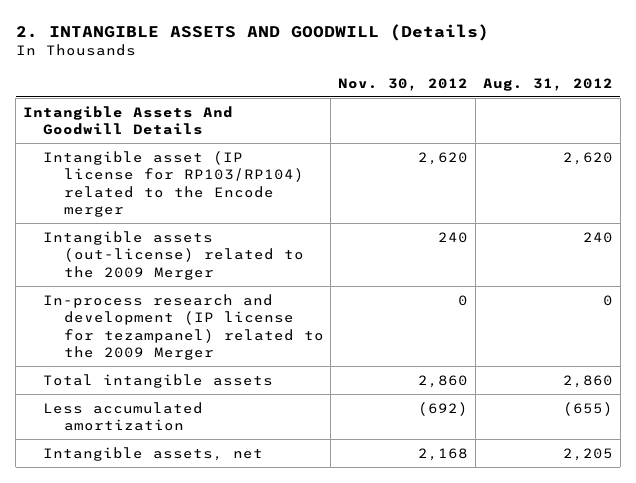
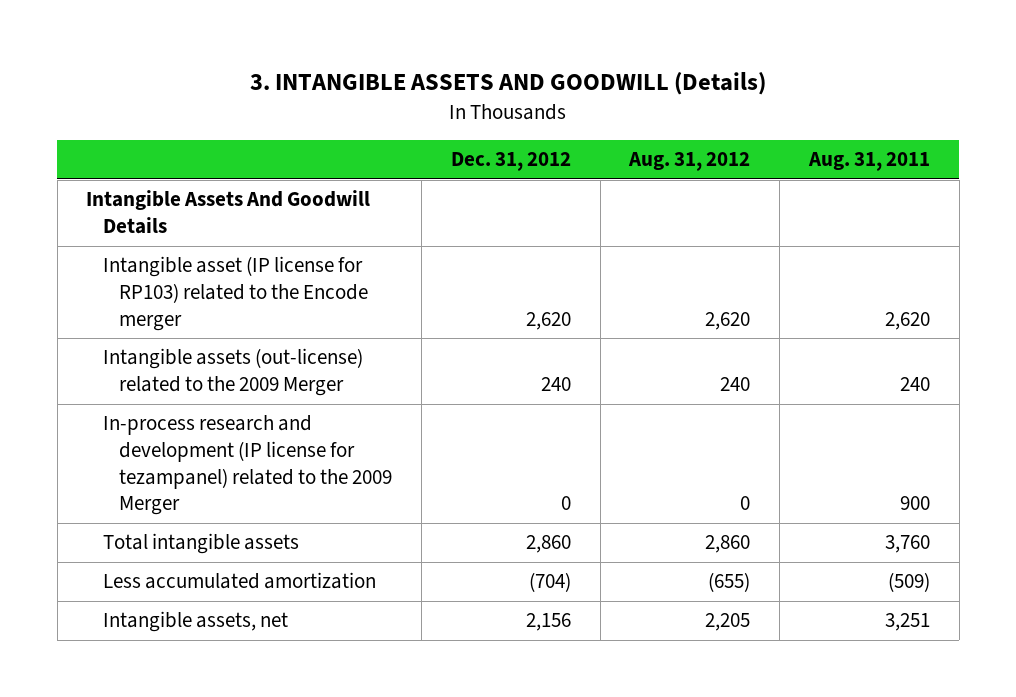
[15,23,489,41] 2. INTANGIBLE ASSETS AND GOODWILL (Details) -> [250,72,767,96] 3. INTANGIBLE ASSETS AND GOODWILL (Details)
[338,77,469,91] Nov. 30, 2012 -> none
none -> [450,152,571,172] Dec. 31, 2012
none -> [807,152,930,172] Aug. 31, 2011
[43,150,304,218] Intangible asset (IP license for RP103/RP104) related to the Encode merger -> [102,256,369,331] Intangible asset (IP license for RP103) related to the Encode merger

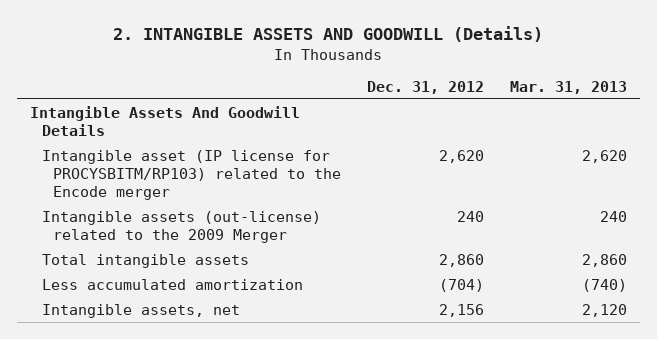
[250,72,767,96] 3. INTANGIBLE ASSETS AND GOODWILL (Details) -> [113,25,544,42] 2. INTANGIBLE ASSETS AND GOODWILL (Details)
[628,152,751,172] Aug. 31, 2012 -> none
[807,152,930,172] Aug. 31, 2011 -> none
none -> [509,80,627,94] Mar. 31, 2013
[102,256,369,331] Intangible asset (IP license for RP103) related to the Encode merger -> [41,149,342,201] Intangible asset (IP license for PROCYSBITM/RP103) related to the Encode merger
[102,415,393,516] In-process research and development (IP license for tezampanel) related to the 2009 Merger -> none

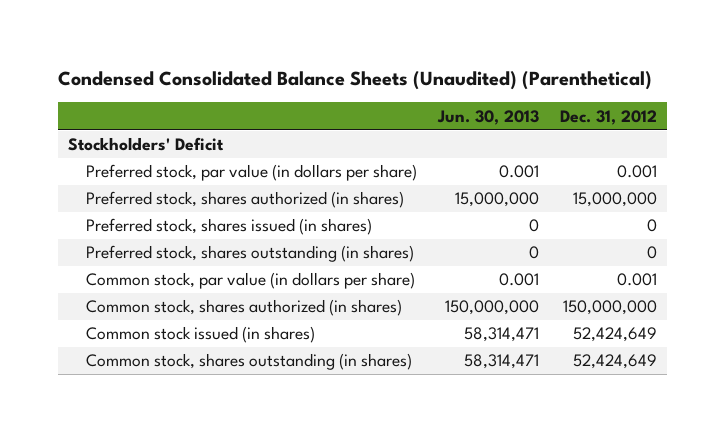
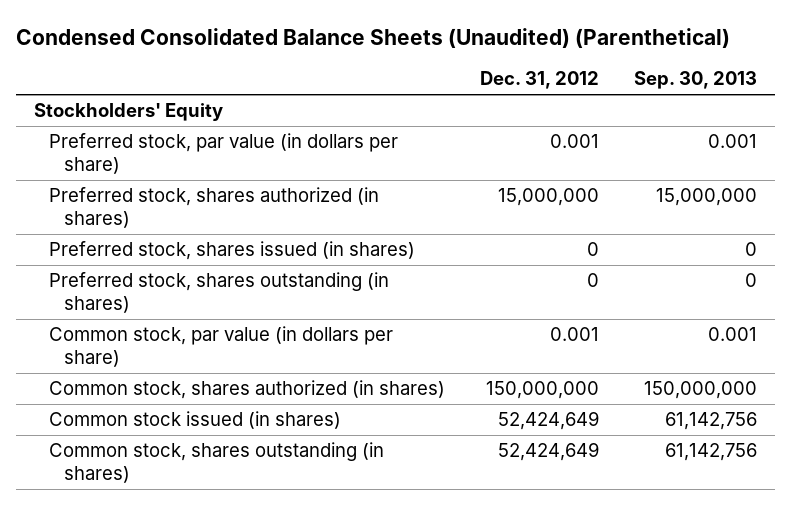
[436,109,539,125] Jun. 30, 2013 -> none
none -> [634,71,758,90] Sep. 30, 2013
[68,137,225,152] Stockholders' Deficit -> [33,103,223,122] Stockholders' Equity

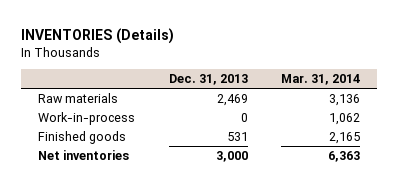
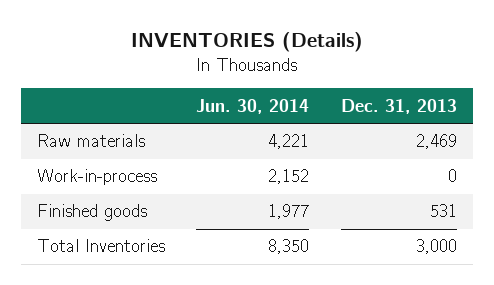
[281,74,361,86] Mar. 31, 2014 -> none
none -> [196,98,310,114] Jun. 30, 2014
[38,149,130,160] Net inventories -> [36,239,165,253] Total Inventories

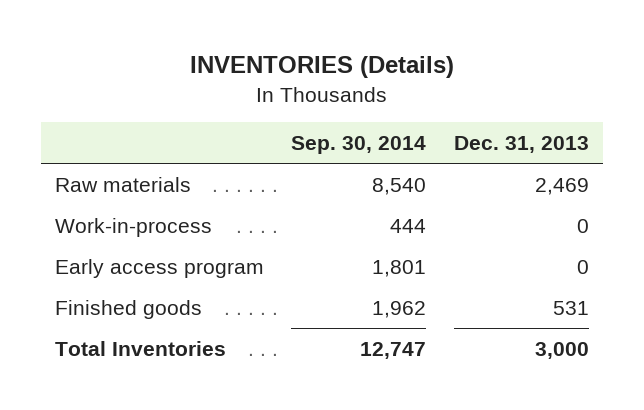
[196,98,310,114] Jun. 30, 2014 -> none
none -> [291,136,427,155] Sep. 30, 2014
none -> [54,258,264,278] Early access program

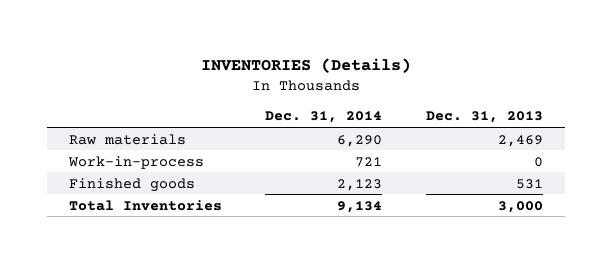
[291,136,427,155] Sep. 30, 2014 -> none
none -> [265,111,383,124] Dec. 31, 2014
[54,258,264,278] Early access program -> none

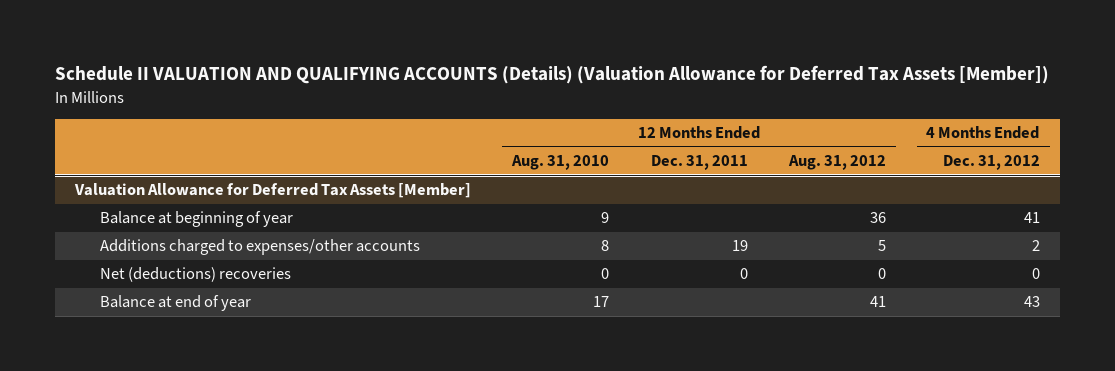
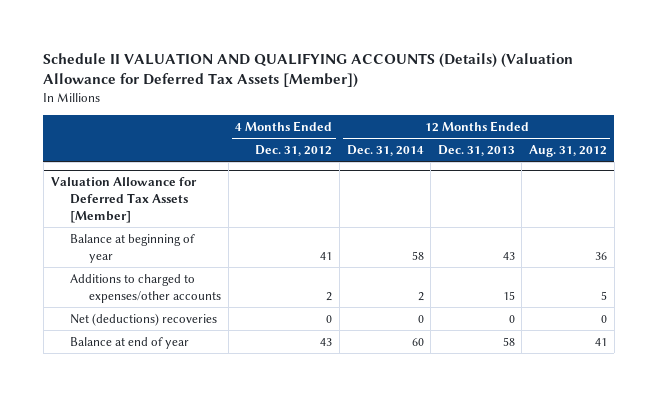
[511,155,610,171] Aug. 31, 2010 -> none
[650,155,748,171] Dec. 31, 2011 -> none
none -> [346,145,424,157] Dec. 31, 2014
none -> [437,145,515,157] Dec. 31, 2013
[99,239,420,256] Additions charged to expenses/other accounts -> [69,273,222,303] Additions to charged to expenses/other accounts

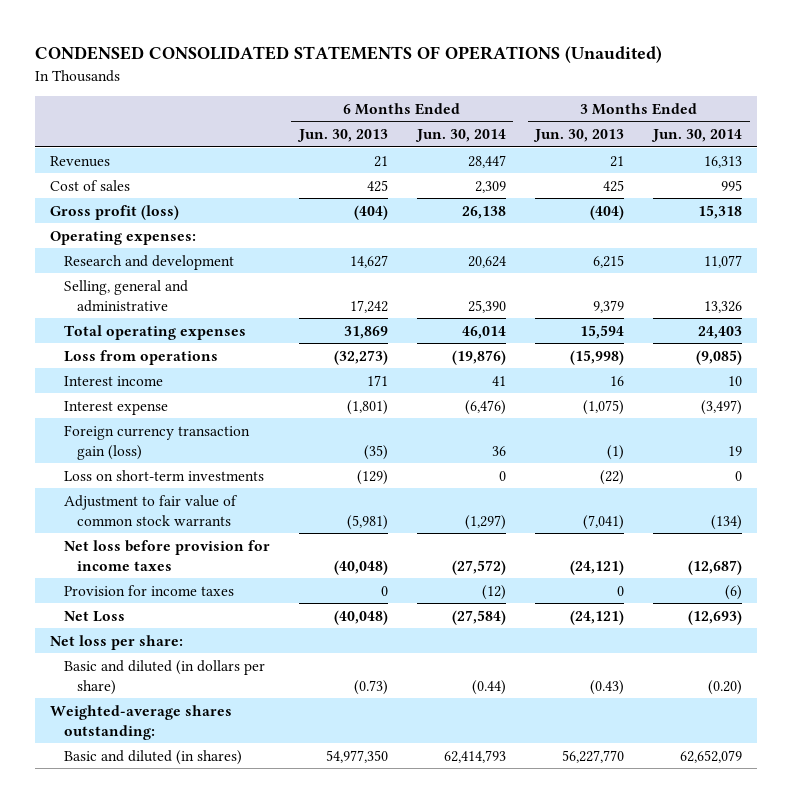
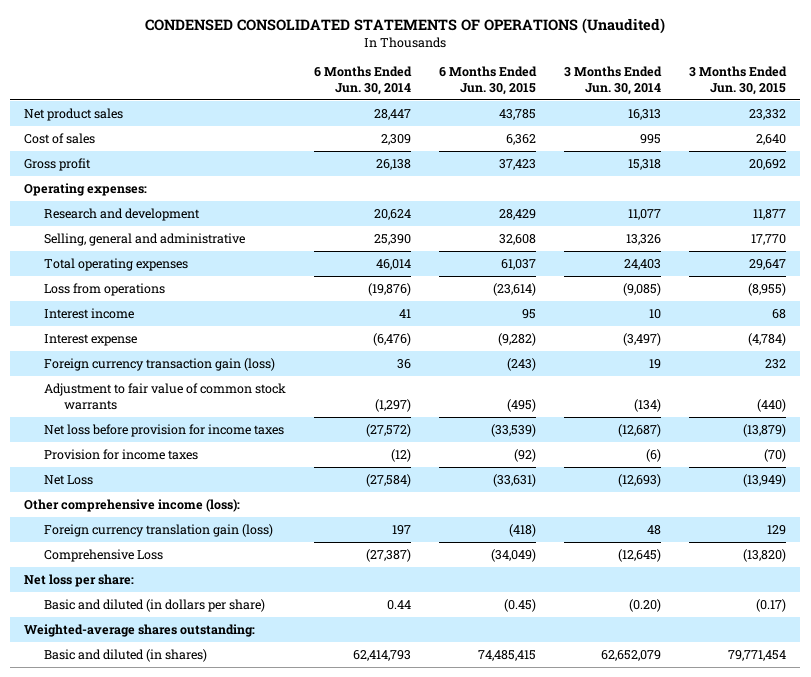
[296,129,388,143] Jun. 30, 2013 -> none
[533,129,625,143] Jun. 30, 2013 -> none
none -> [439,65,538,95] 6 Months Ended Jun. 30, 2015
none -> [689,65,788,95] 3 Months Ended Jun. 30, 2015
[49,155,110,167] Revenues -> [24,107,124,121] Net product sales
[49,204,179,220] Gross profit (loss) -> [24,157,92,171] Gross profit
[63,469,264,481] Loss on short-term investments -> none
none -> [24,498,241,512] Other comprehensive income (loss):
none -> [44,523,274,537] Foreign currency translation gain (loss)
none -> [44,548,164,562] Comprehensive Loss
[471,679,506,695] (0.44) -> [387,599,412,610] 0.44

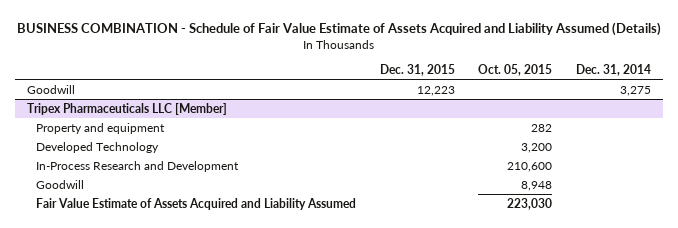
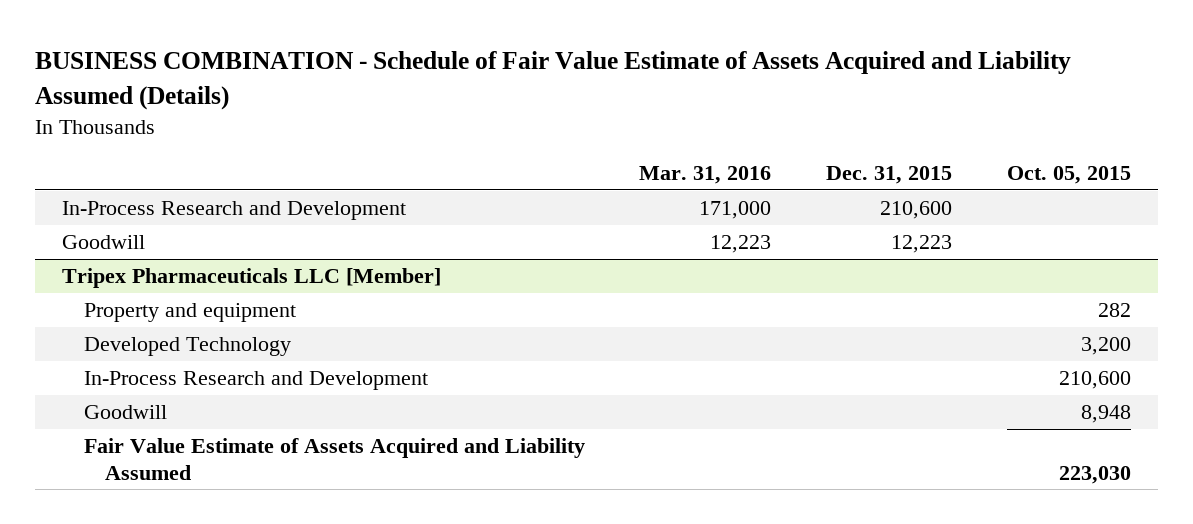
[575,63,651,76] Dec. 31, 2014 -> none
none -> [639,166,772,185] Mar. 31, 2016
none -> [62,201,407,221] In-Process Research and Development

